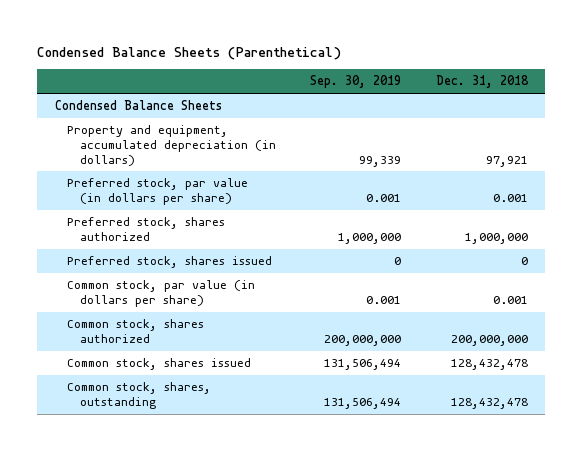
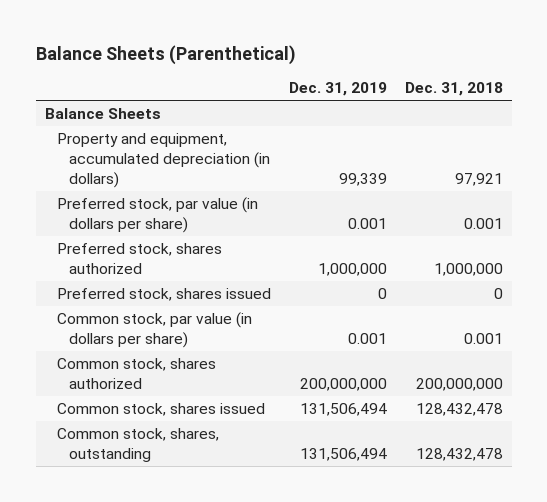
[37,46,342,60] Condensed Balance Sheets (Parenthetical) -> [35,44,296,65] Balance Sheets (Parenthetical)
[310,75,402,89] Sep. 30, 2019 -> none
none -> [288,82,387,97] Dec. 31, 2019
[54,100,222,111] Condensed Balance Sheets -> [44,108,161,120] Balance Sheets

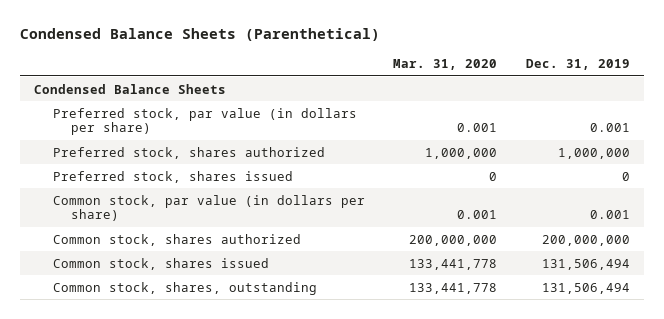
[35,44,296,65] Balance Sheets (Parenthetical) -> [19,28,380,42] Condensed Balance Sheets (Parenthetical)
[404,82,503,97] Dec. 31, 2018 -> none
none -> [393,59,498,71] Mar. 31, 2020
[56,133,270,189] Property and equipment, accumulated depreciation (in dollars) -> none
[44,108,161,120] Balance Sheets -> [34,83,227,94] Condensed Balance Sheets

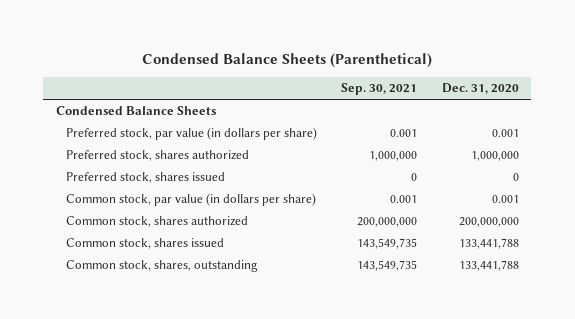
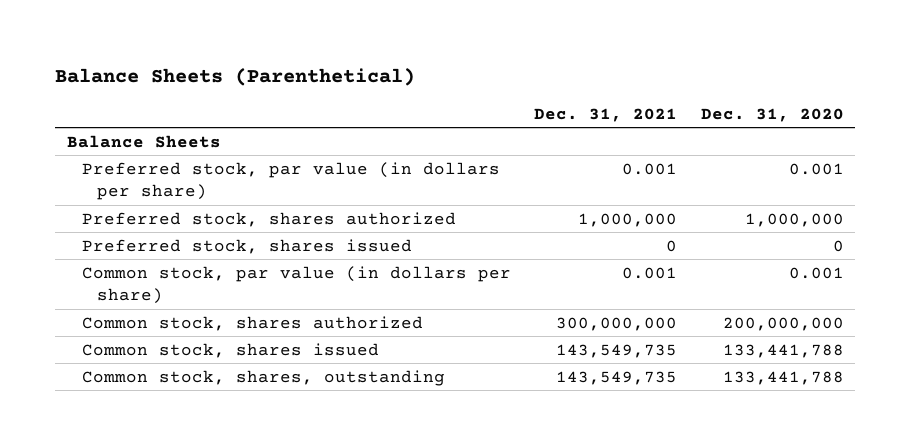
[142,52,433,68] Condensed Balance Sheets (Parenthetical) -> [54,68,415,87] Balance Sheets (Parenthetical)
[341,83,418,96] Sep. 30, 2021 -> none
none -> [534,107,678,122] Dec. 31, 2021
[55,106,216,116] Condensed Balance Sheets -> [66,134,221,148] Balance Sheets

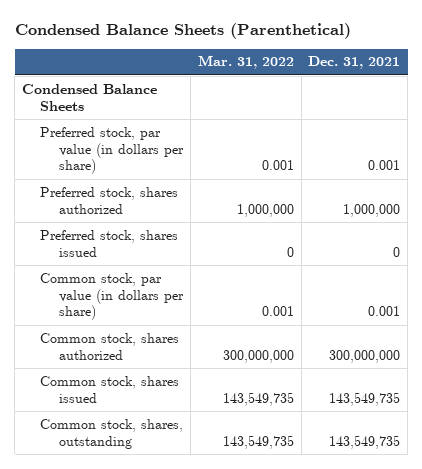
[54,68,415,87] Balance Sheets (Parenthetical) -> [14,23,351,40] Condensed Balance Sheets (Parenthetical)
[700,107,844,122] Dec. 31, 2020 -> none
none -> [197,55,294,70] Mar. 31, 2022
[66,134,221,148] Balance Sheets -> [21,83,157,111] Condensed Balance Sheets

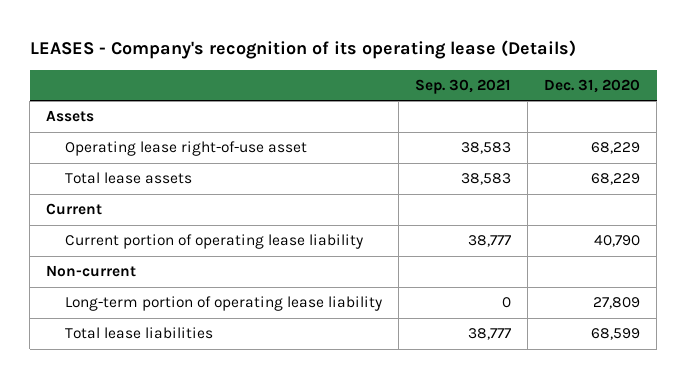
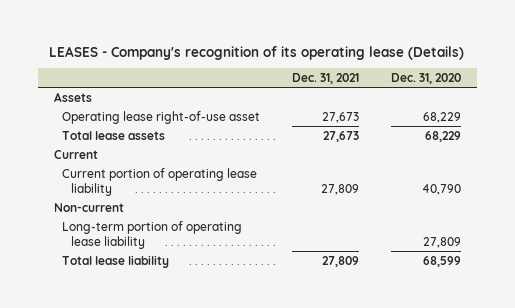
[415,78,512,94] Sep. 30, 2021 -> none
none -> [292,73,360,85] Dec. 31, 2021
[64,327,213,340] Total lease liabilities -> [62,254,170,268] Total lease liability

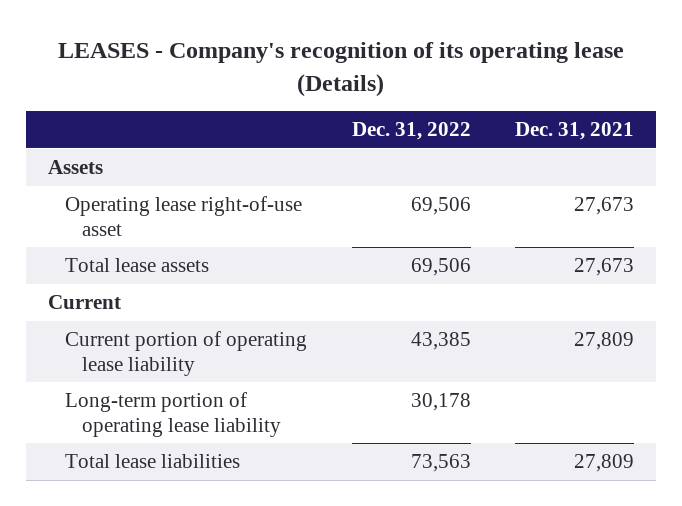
[391,73,462,85] Dec. 31, 2020 -> none
none -> [351,122,471,141] Dec. 31, 2022
[53,202,124,212] Non-current -> none
[62,254,170,268] Total lease liability -> [65,454,241,469] Total lease liabilities

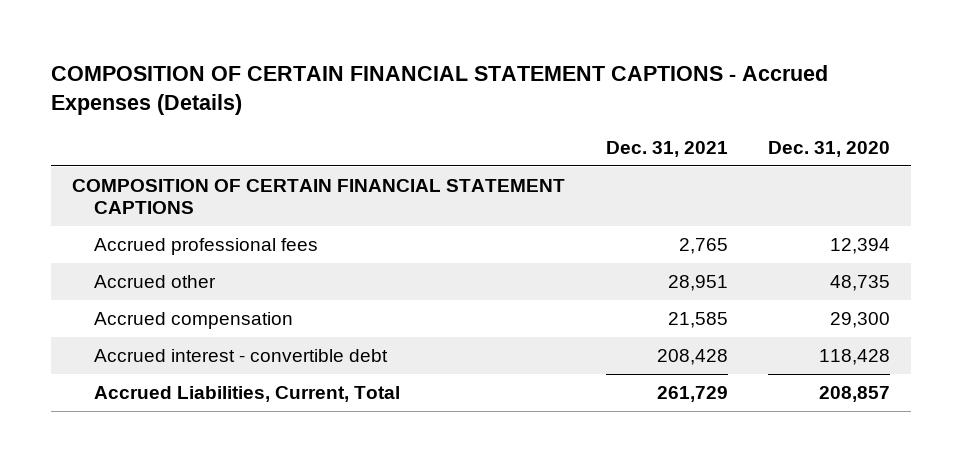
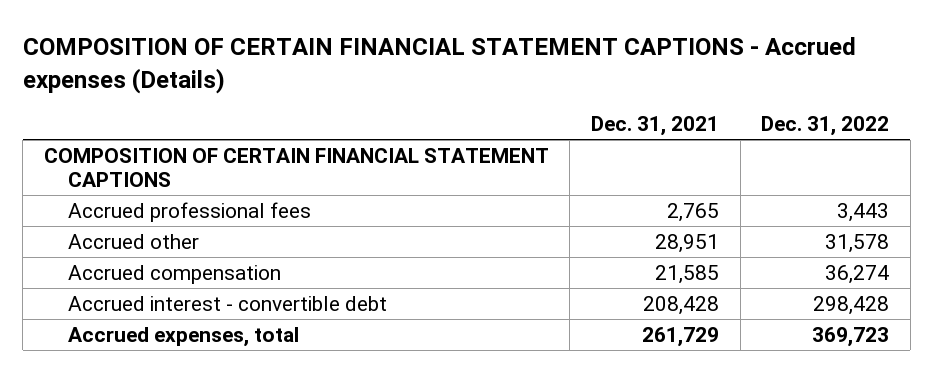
[51,64,829,115] COMPOSITION OF CERTAIN FINANCIAL STATEMENT CAPTIONS - Accrued Expenses (Details) -> [22,37,856,94] COMPOSITION OF CERTAIN FINANCIAL STATEMENT CAPTIONS - Accrued expenses (Details)
[768,140,891,157] Dec. 31, 2020 -> none
none -> [761,116,890,137] Dec. 31, 2022
[94,385,401,402] Accrued Liabilities, Current, Total -> [67,326,299,347] Accrued expenses, total

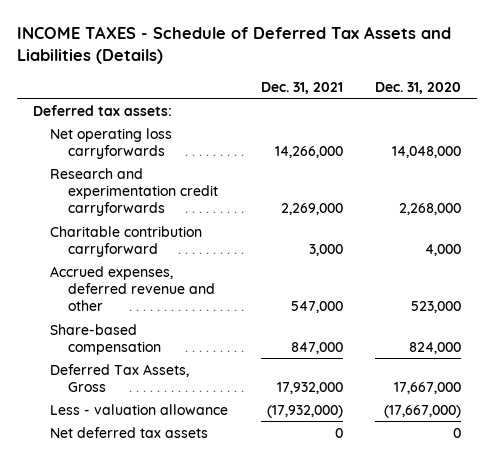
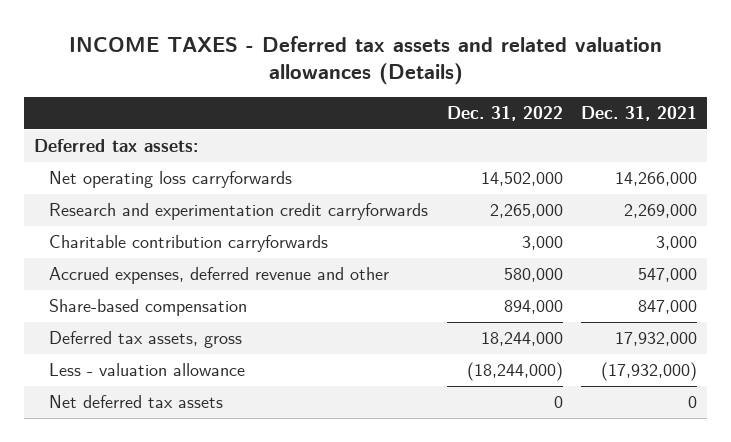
[17,25,452,64] INCOME TAXES - Schedule of Deferred Tax Assets and Liabilities (Details) -> [68,35,662,86] INCOME TAXES - Deferred tax assets and related valuation allowances (Details)
[374,81,461,94] Dec. 31, 2020 -> none
none -> [446,106,563,122] Dec. 31, 2022
[50,225,203,257] Charitable contribution carryforward -> [48,234,328,252] Charitable contribution carryforwards
[50,363,190,392] Deferred Tax Assets, Gross -> [48,330,242,348] Deferred tax assets, gross

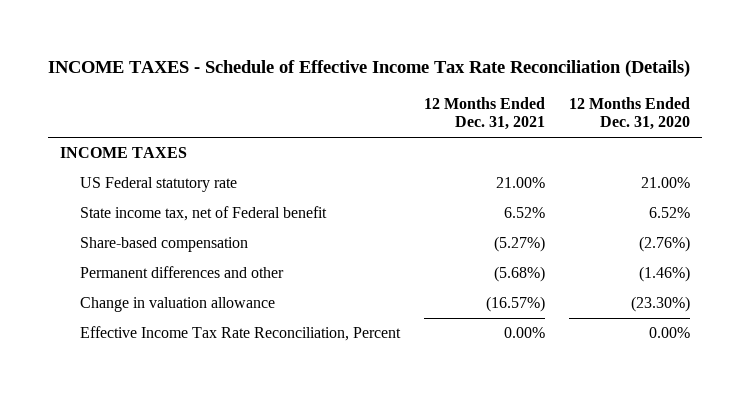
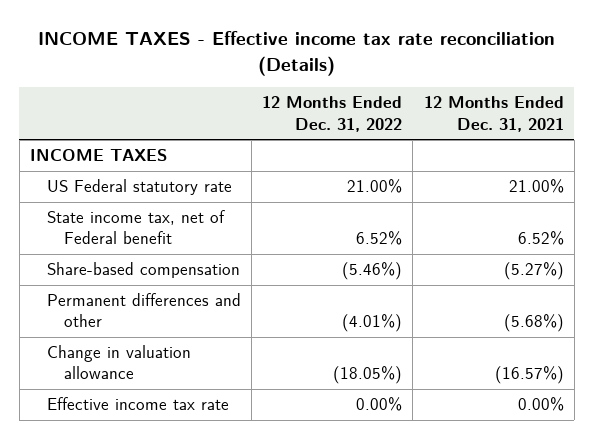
[47,59,690,77] INCOME TAXES - Schedule of Effective Income Tax Rate Reconciliation (Details) -> [37,31,555,76] INCOME TAXES - Effective income tax rate reconciliation (Details)
[568,96,690,131] 12 Months Ended Dec. 31, 2020 -> none
none -> [262,96,403,132] 12 Months Ended Dec. 31, 2022
[79,326,401,342] Effective Income Tax Rate Reconciliation, Percent -> [47,397,230,411] Effective income tax rate

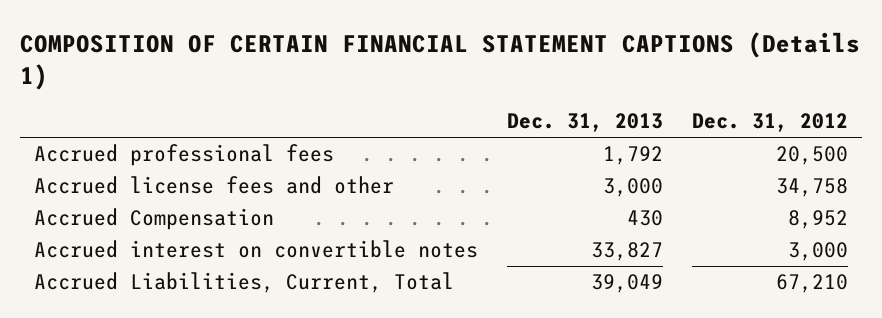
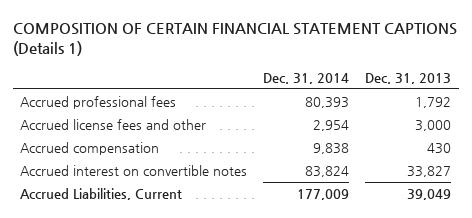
[692,113,849,133] Dec. 31, 2012 -> none
none -> [263,72,350,84] Dec. 31, 2014
[34,208,275,231] Accrued Compensation -> [20,142,160,156] Accrued compensation
[34,272,455,294] Accrued Liabilities, Current, Total -> [20,188,183,201] Accrued Liabilities, Current

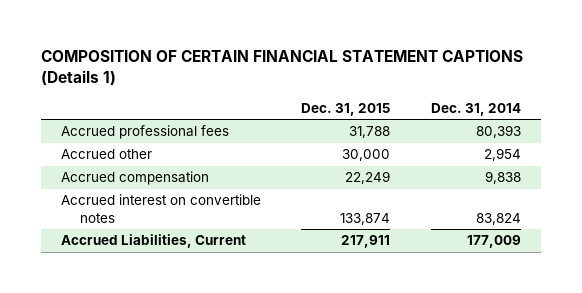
[365,72,452,84] Dec. 31, 2013 -> none
none -> [301,102,391,116] Dec. 31, 2015
[20,119,207,131] Accrued license fees and other -> [61,149,153,160] Accrued other

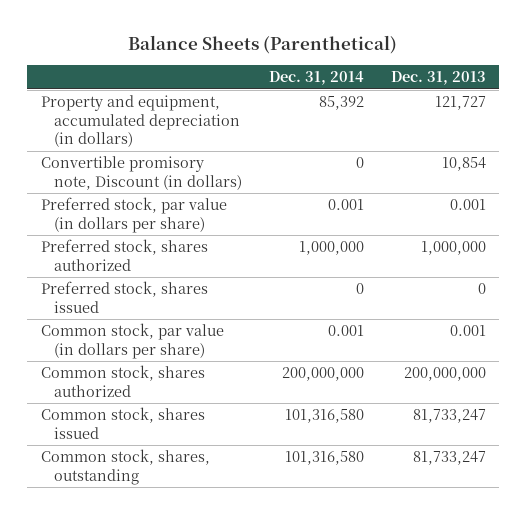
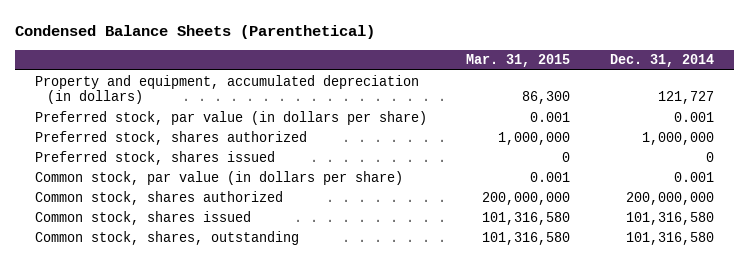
[128,35,398,55] Balance Sheets (Parenthetical) -> [14,24,375,39] Condensed Balance Sheets (Parenthetical)
[390,71,486,86] Dec. 31, 2013 -> none
none -> [466,54,571,68] Mar. 31, 2015
[40,156,242,190] Convertible promisory note, Discount (in dollars) -> none
[318,96,364,111] 85,392 -> [657,91,714,105] 121,727

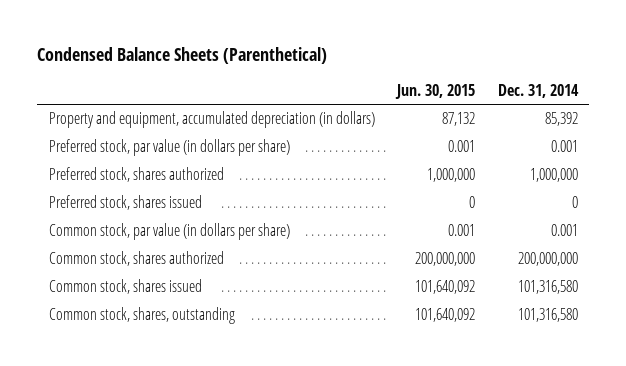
[466,54,571,68] Mar. 31, 2015 -> none
none -> [395,83,476,99] Jun. 30, 2015
[657,91,714,105] 121,727 -> [544,112,578,127] 85,392

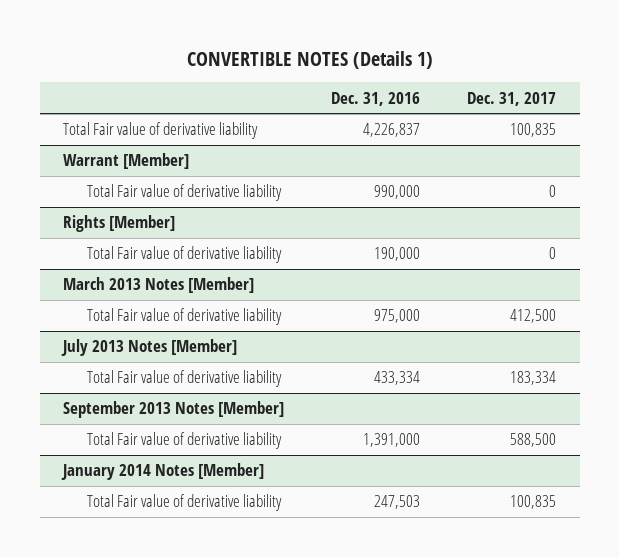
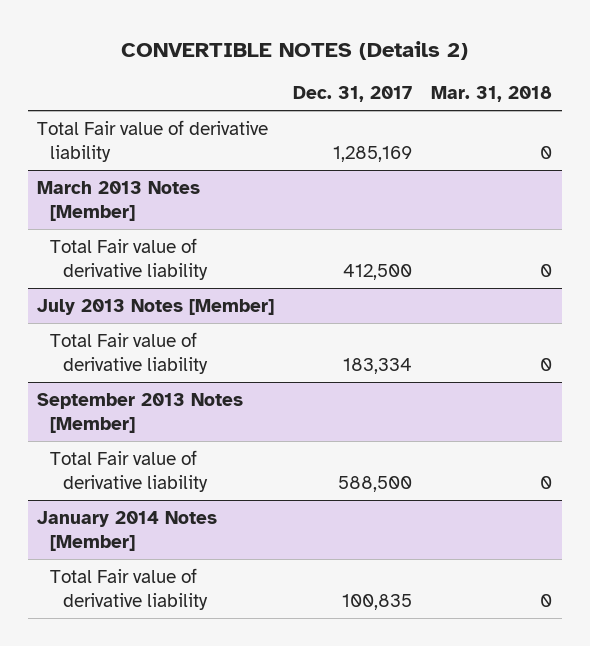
[186,50,433,69] CONVERTIBLE NOTES (Details 1) -> [120,40,468,60] CONVERTIBLE NOTES (Details 2)
[331,91,421,106] Dec. 31, 2016 -> none
none -> [431,86,553,103] Mar. 31, 2018
[63,153,190,170] Warrant [Member] -> none
[87,184,283,202] Total Fair value of derivative liability -> none
[63,215,176,233] Rights [Member] -> none
[87,246,283,264] Total Fair value of derivative liability -> none
[510,123,557,138] 100,835 -> [333,145,413,162] 1,285,169

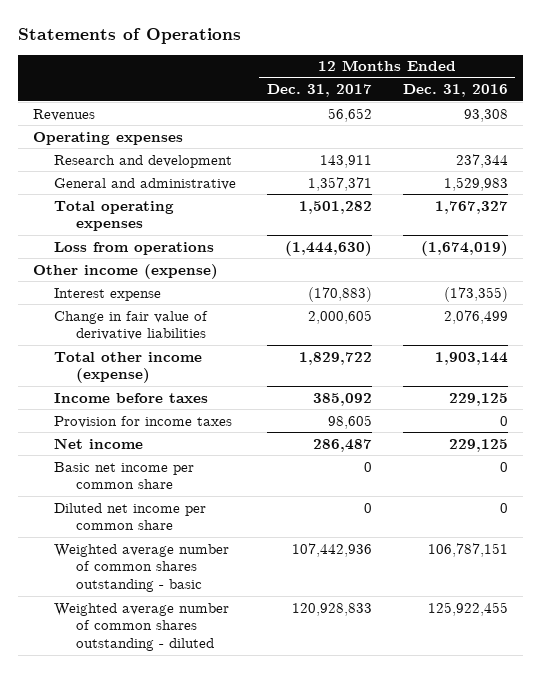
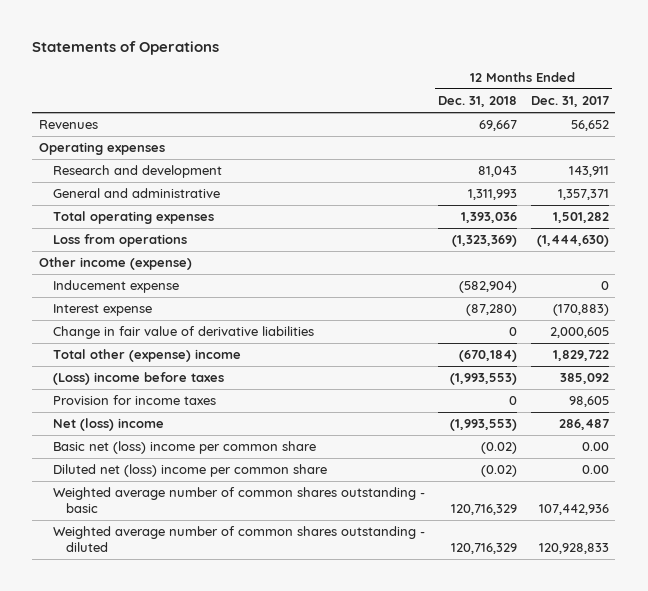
[402,84,508,98] Dec. 31, 2016 -> none
none -> [438,96,518,108] Dec. 31, 2018
none -> [52,280,179,294] Inducement expense
[54,351,203,384] Total other income (expense) -> [52,349,241,363] Total other (expense) income
[54,392,209,403] Income before taxes -> [52,372,224,386] (Loss) income before taxes
[54,437,144,449] Net income -> [52,418,164,432] Net (loss) income
[54,461,195,490] Basic net income per common share -> [52,441,316,455] Basic net (loss) income per common share
[364,461,373,472] 0 -> [581,442,609,452] 0.00
[54,502,207,531] Diluted net income per common share -> [52,464,327,478] Diluted net (loss) income per common share
[364,502,373,513] 0 -> [581,465,609,475] 0.00

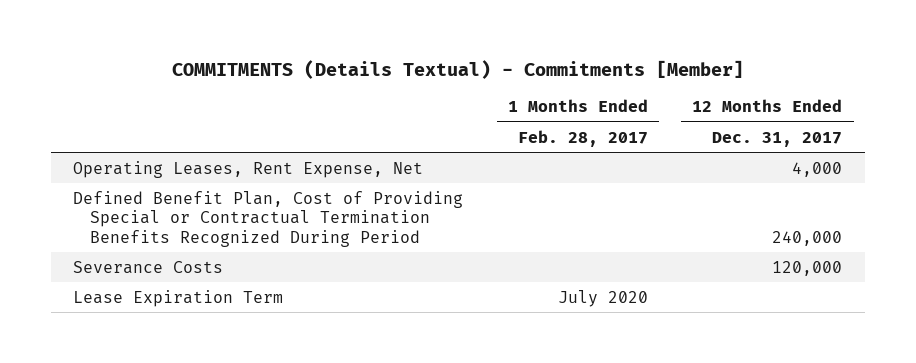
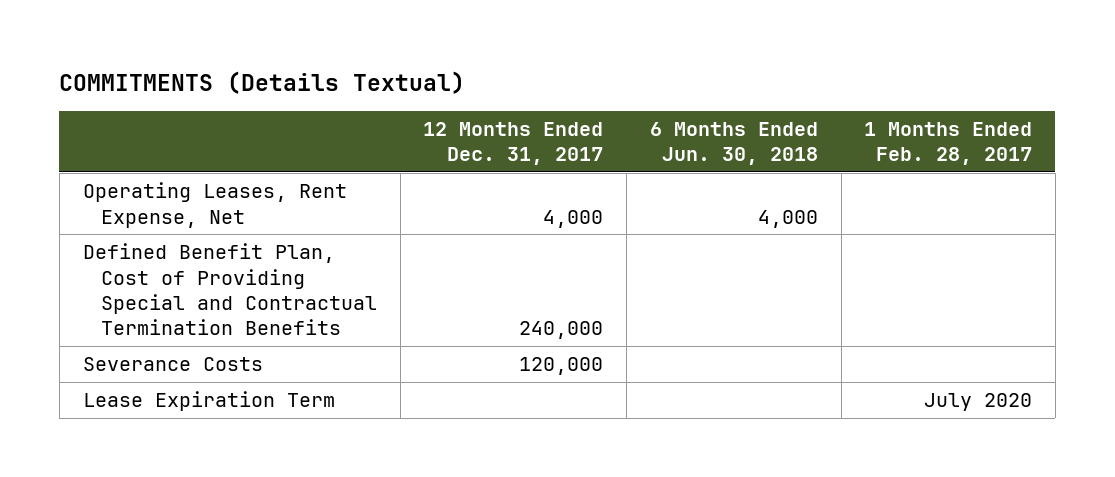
[171,59,744,79] COMMITMENTS (Details Textual) - Commitments [Member] -> [59,70,466,94] COMMITMENTS (Details Textual)
none -> [649,121,818,166] 6 Months Ended Jun. 30, 2018
[73,190,464,247] Defined Benefit Plan, Cost of Providing Special or Contractual Termination Benefits Recognized During Period -> [82,243,378,335] Defined Benefit Plan, Cost of Providing Special and Contractual Termination Benefits

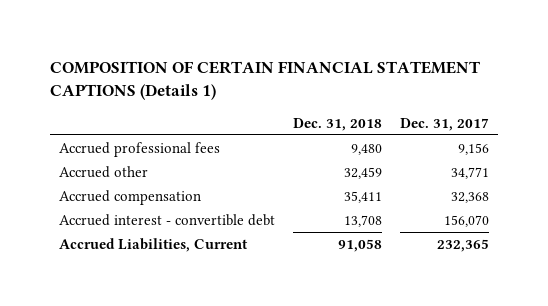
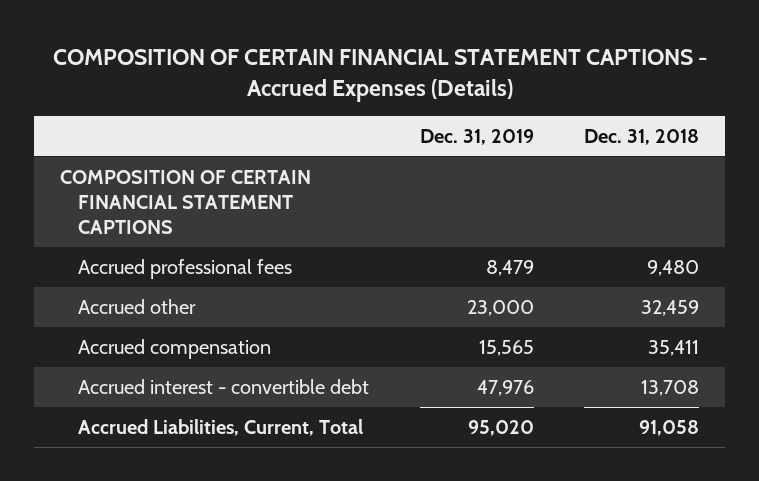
[49,60,480,101] COMPOSITION OF CERTAIN FINANCIAL STATEMENT CAPTIONS (Details 1) -> [52,49,708,103] COMPOSITION OF CERTAIN FINANCIAL STATEMENT CAPTIONS - Accrued Expenses (Details)
[399,117,489,131] Dec. 31, 2017 -> none
none -> [419,129,534,146] Dec. 31, 2019
none -> [59,169,311,235] COMPOSITION OF CERTAIN FINANCIAL STATEMENT CAPTIONS
[58,237,248,252] Accrued Liabilities, Current -> [77,418,363,436] Accrued Liabilities, Current, Total

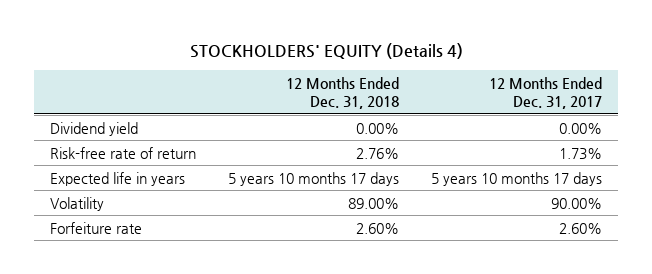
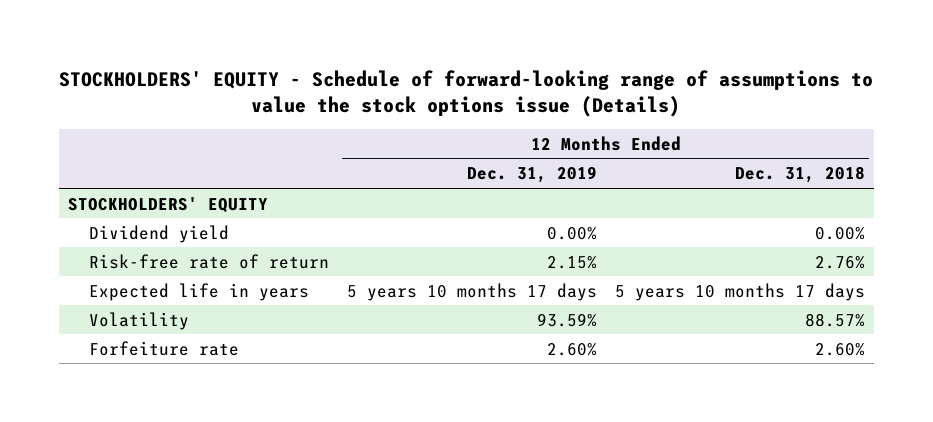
[190,43,464,60] STOCKHOLDERS' EQUITY (Details 4) -> [59,69,874,118] STOCKHOLDERS' EQUITY - Schedule of forward-looking range of assumptions to value the stock options issue (Details)
[488,76,602,110] 12 Months Ended Dec. 31, 2017 -> none
none -> [466,166,597,184] Dec. 31, 2019
none -> [68,196,269,213] STOCKHOLDERS' EQUITY
[348,197,400,209] 89.00% -> [804,312,865,327] 88.57%

